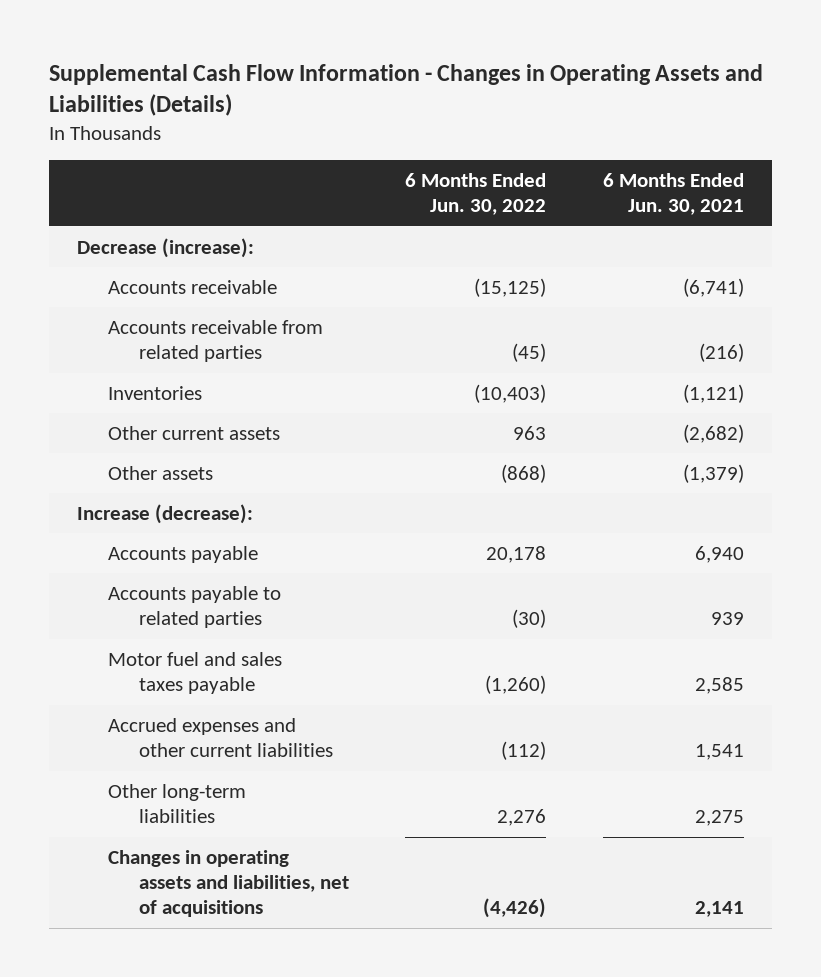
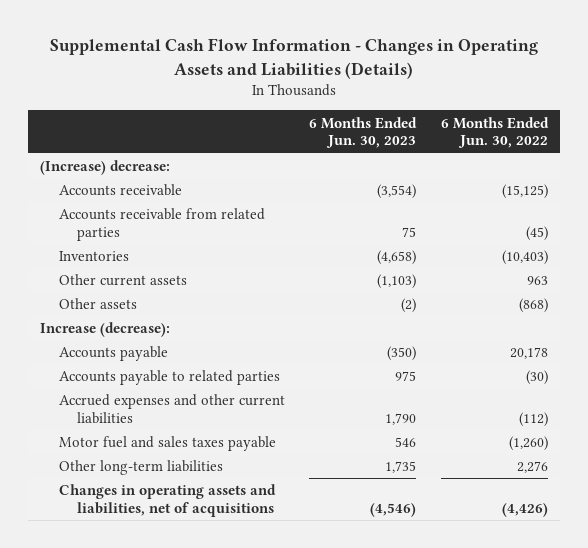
[602,172,744,215] 6 Months Ended Jun. 30, 2021 -> none
none -> [309,116,418,149] 6 Months Ended Jun. 30, 2023
[77,237,255,258] Decrease (increase): -> [40,160,171,176] (Increase) decrease:
[108,651,283,694] Motor fuel and sales taxes payable -> [58,436,276,452] Motor fuel and sales taxes payable

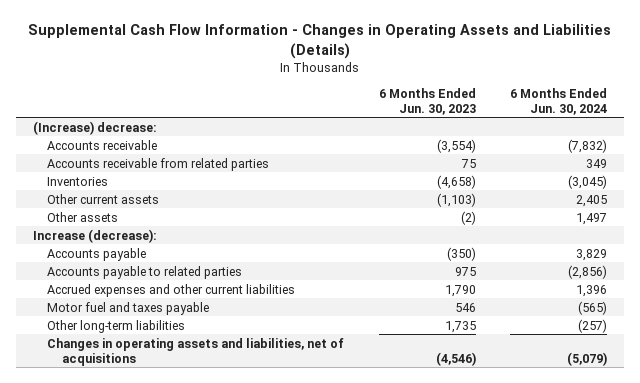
[441,116,550,149] 6 Months Ended Jun. 30, 2022 -> none
none -> [510,87,608,115] 6 Months Ended Jun. 30, 2024
[58,436,276,452] Motor fuel and sales taxes payable -> [47,301,210,315] Motor fuel and taxes payable

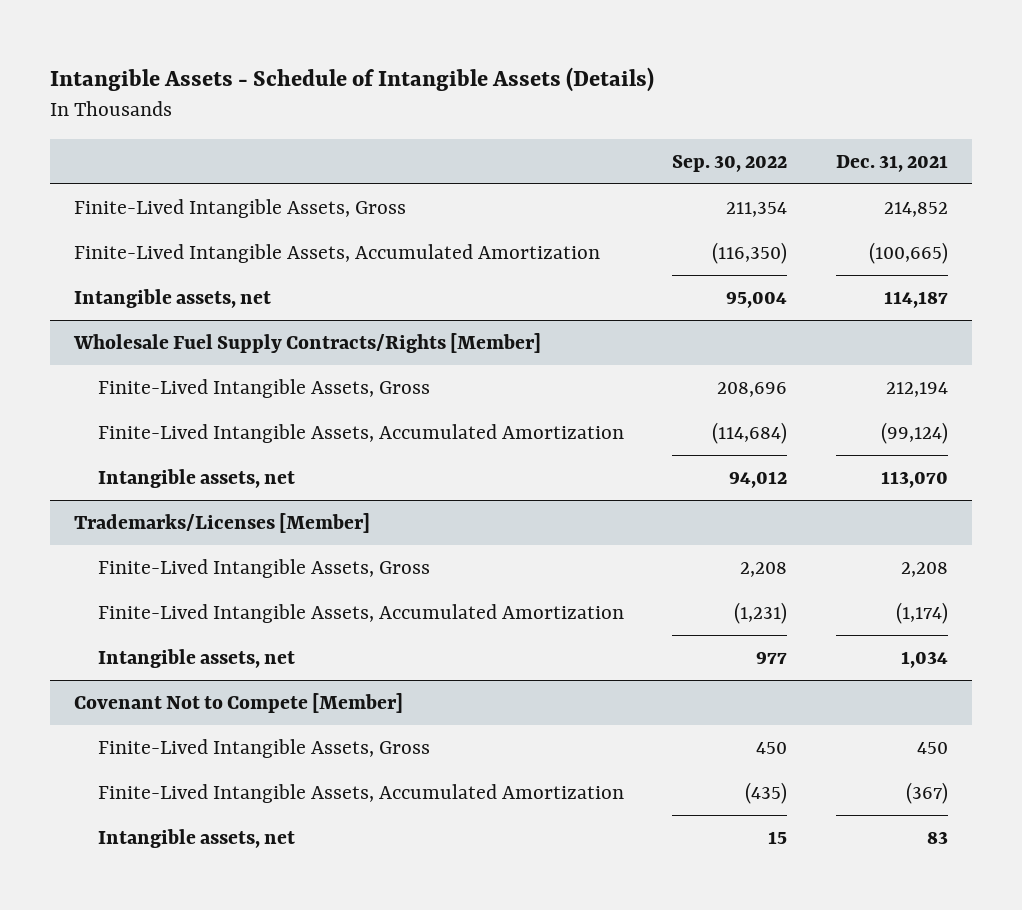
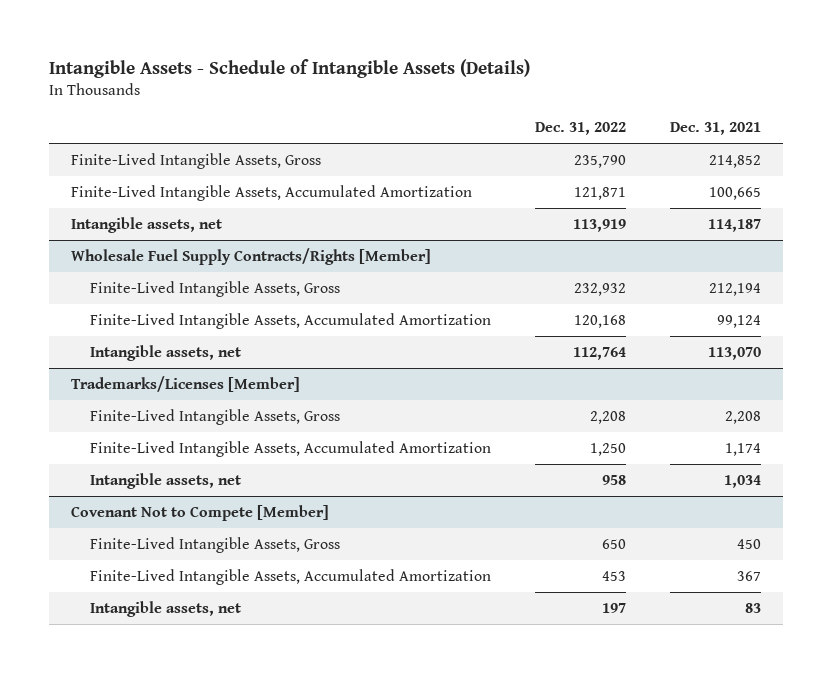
[672,155,788,173] Sep. 30, 2022 -> none
none -> [535,122,627,136] Dec. 31, 2022
[868,241,948,264] (100,665) -> [709,186,762,200] 100,665
[880,421,948,444] (99,124) -> [717,314,762,328] 99,124
[895,601,948,624] (1,174) -> [725,442,762,456] 1,174
[905,781,948,804] (367) -> [737,570,762,581] 367

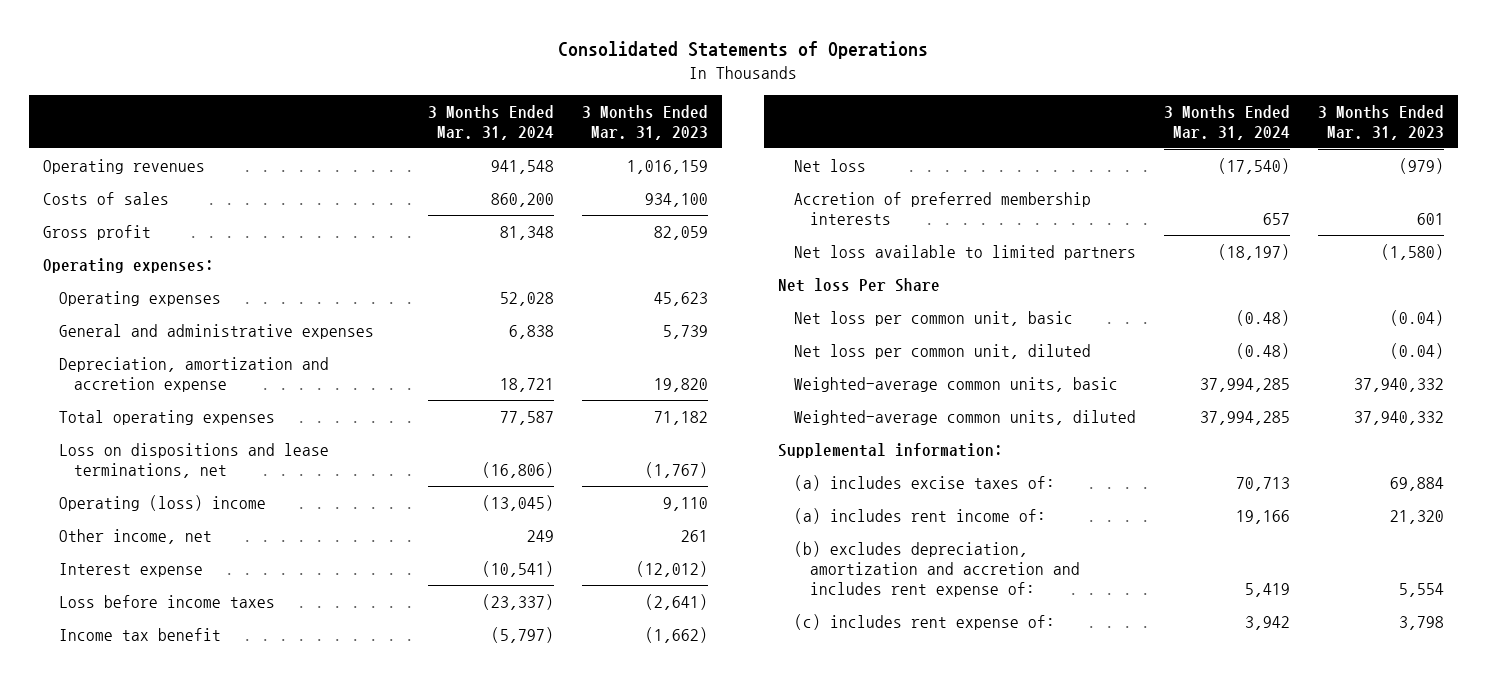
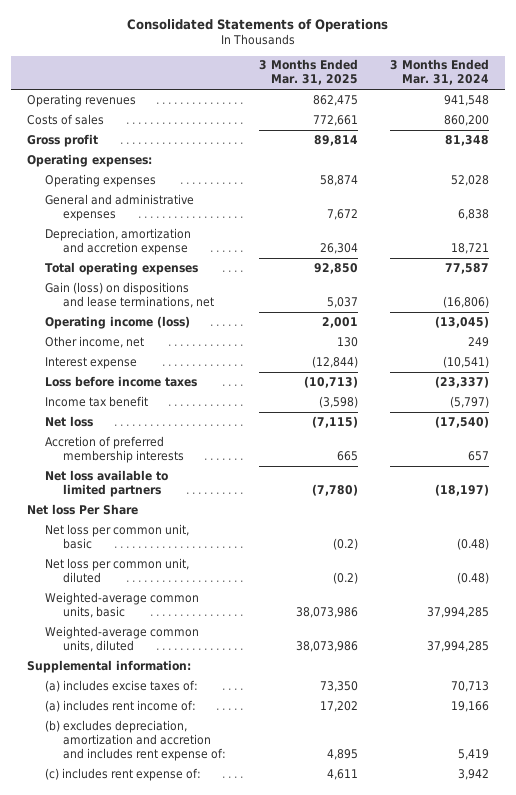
[582,104,709,140] 3 Months Ended Mar. 31, 2023 -> none
none -> [258,59,358,86] 3 Months Ended Mar. 31, 2025
[58,442,329,478] Loss on dispositions and lease terminations, net -> [45,281,215,308] Gain (loss) on dispositions and lease terminations, net
[58,494,266,511] Operating (loss) income -> [45,315,191,329] Operating income (loss)

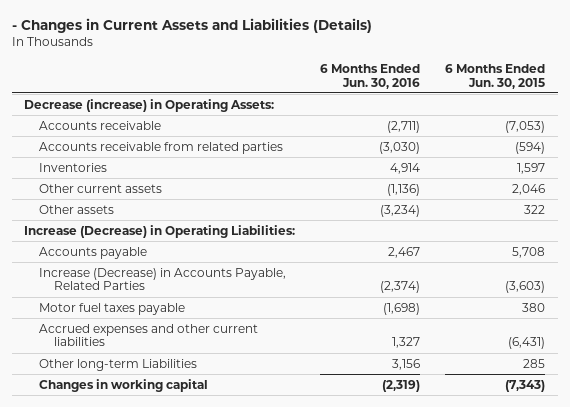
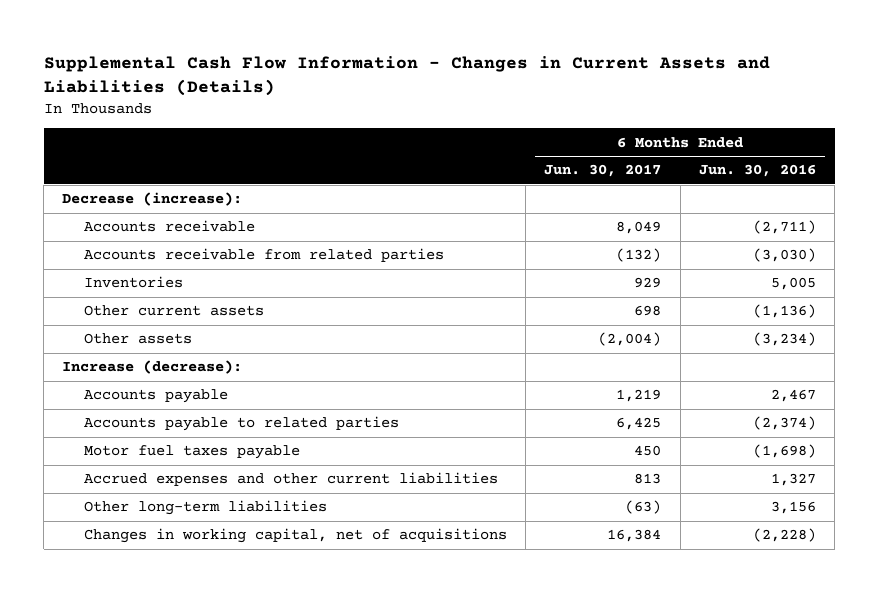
[12,18,373,34] - Changes in Current Assets and Liabilities (Details) -> [43,55,770,96] Supplemental Cash Flow Information - Changes in Current Assets and Liabilities (Details)
[445,63,546,89] 6 Months Ended Jun. 30, 2015 -> none
none -> [544,164,662,178] Jun. 30, 2017
[24,98,275,112] Decrease (increase) in Operating Assets: -> [62,192,243,207] Decrease (increase):
[390,162,421,174] 4,914 -> [771,277,817,291] 5,005
[24,224,296,238] Increase (Decrease) in Operating Liabilities: -> [62,360,243,375] Increase (decrease):
[39,267,287,291] Increase (Decrease) in Accounts Payable, Related Parties -> [83,416,399,432] Accounts payable to related parties
[39,358,198,371] Other long-term Liabilities -> [83,500,327,516] Other long-term liabilities
[39,378,209,392] Changes in working capital -> [83,528,507,544] Changes in working capital, net of acquisitions
[382,379,421,392] (2,319) -> [753,528,817,543] (2,228)

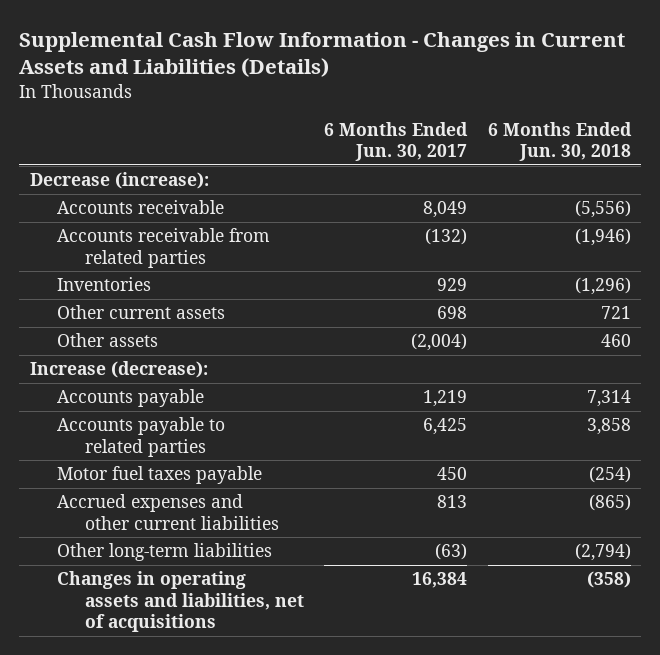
[699,164,817,178] Jun. 30, 2016 -> none
none -> [487,121,632,162] 6 Months Ended Jun. 30, 2018
[83,528,507,544] Changes in working capital, net of acquisitions -> [57,571,304,633] Changes in operating assets and liabilities, net of acquisitions

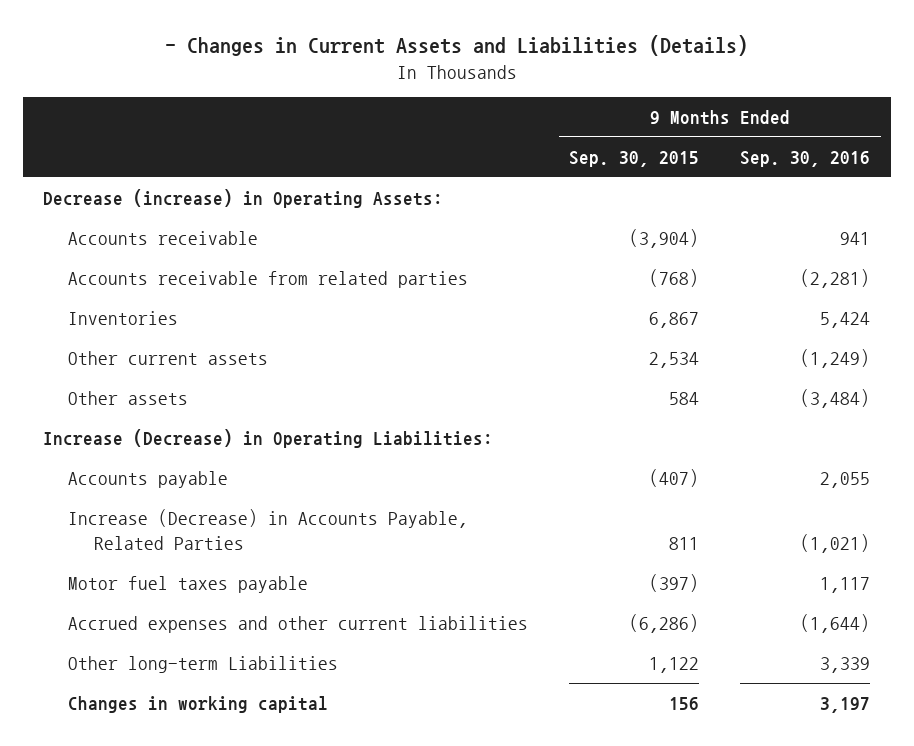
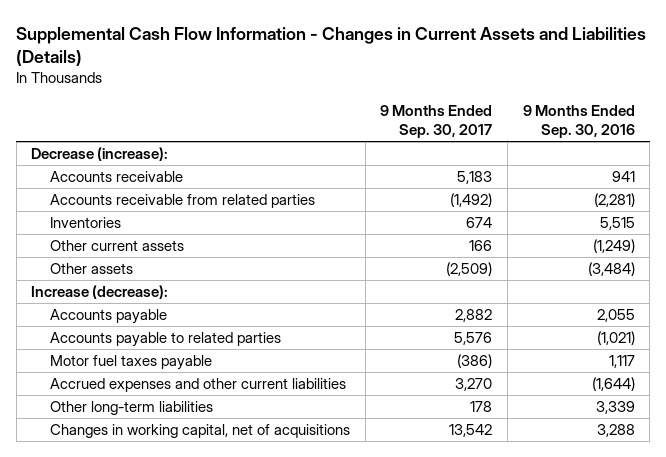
[164,35,748,57] - Changes in Current Assets and Liabilities (Details) -> [16,26,647,66] Supplemental Cash Flow Information - Changes in Current Assets and Liabilities (Details)
[569,150,700,167] Sep. 30, 2015 -> none
none -> [380,104,493,138] 9 Months Ended Sep. 30, 2017
[43,188,444,208] Decrease (increase) in Operating Assets: -> [31,147,169,162] Decrease (increase):
[820,311,871,328] 5,424 -> [599,217,635,231] 5,515
[43,428,494,448] Increase (Decrease) in Operating Liabilities: -> [31,285,169,300] Increase (decrease):
[68,508,469,550] Increase (Decrease) in Accounts Payable, Related Parties -> [50,332,282,348] Accounts payable to related parties
[68,655,339,673] Other long-term Liabilities -> [50,401,214,416] Other long-term liabilities
[68,695,329,713] Changes in working capital -> [50,424,351,439] Changes in working capital, net of acquisitions
[820,696,871,713] 3,197 -> [596,424,635,438] 3,288

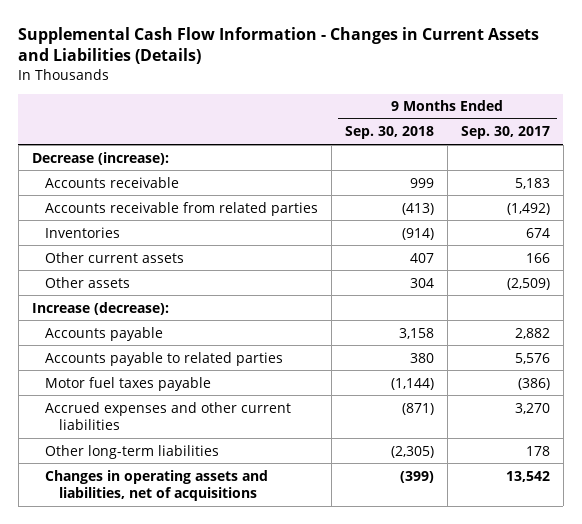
[522,104,635,138] 9 Months Ended Sep. 30, 2016 -> none
none -> [344,126,434,140] Sep. 30, 2018
[50,424,351,439] Changes in working capital, net of acquisitions -> [45,469,269,502] Changes in operating assets and liabilities, net of acquisitions

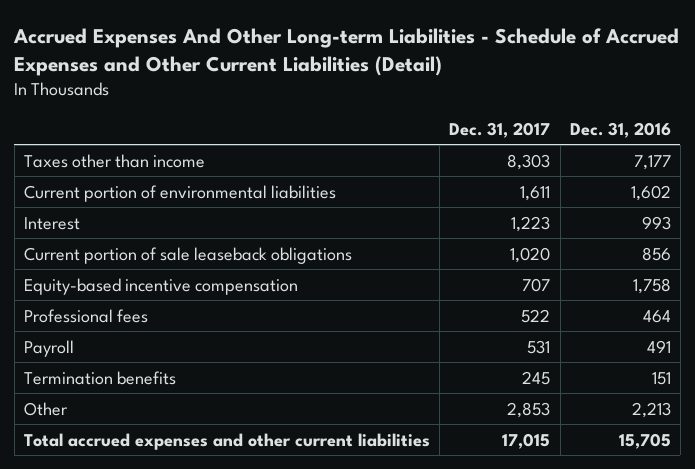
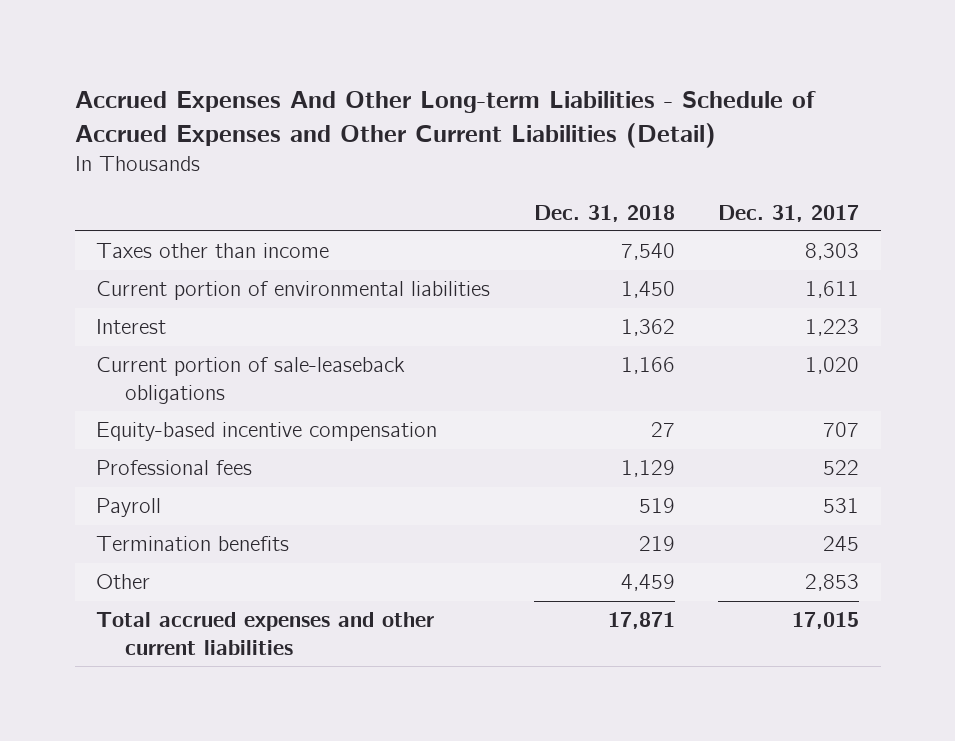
[569,121,671,138] Dec. 31, 2016 -> none
none -> [533,204,675,222] Dec. 31, 2018
[24,246,353,264] Current portion of sale leaseback obligations -> [96,357,406,404] Current portion of sale-leaseback obligations

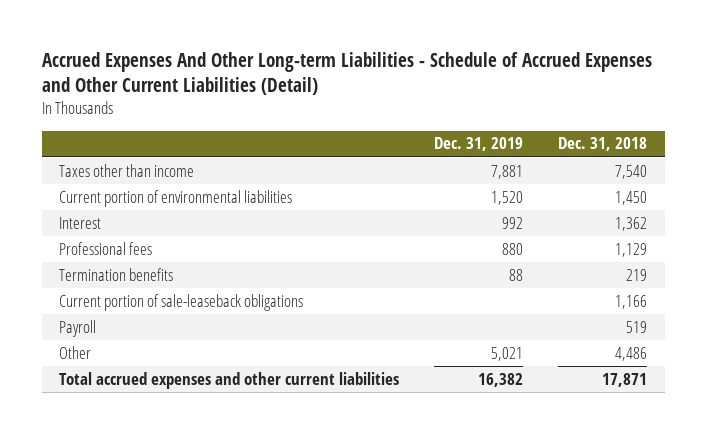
[718,204,860,222] Dec. 31, 2017 -> none
none -> [434,137,524,152] Dec. 31, 2019
[96,422,438,442] Equity-based incentive compensation -> none
[96,357,406,404] Current portion of sale-leaseback obligations -> [59,293,304,311] Current portion of sale-leaseback obligations
[96,498,162,518] Payroll -> [59,319,97,337] Payroll
[620,574,675,592] 4,459 -> [615,346,648,361] 4,486

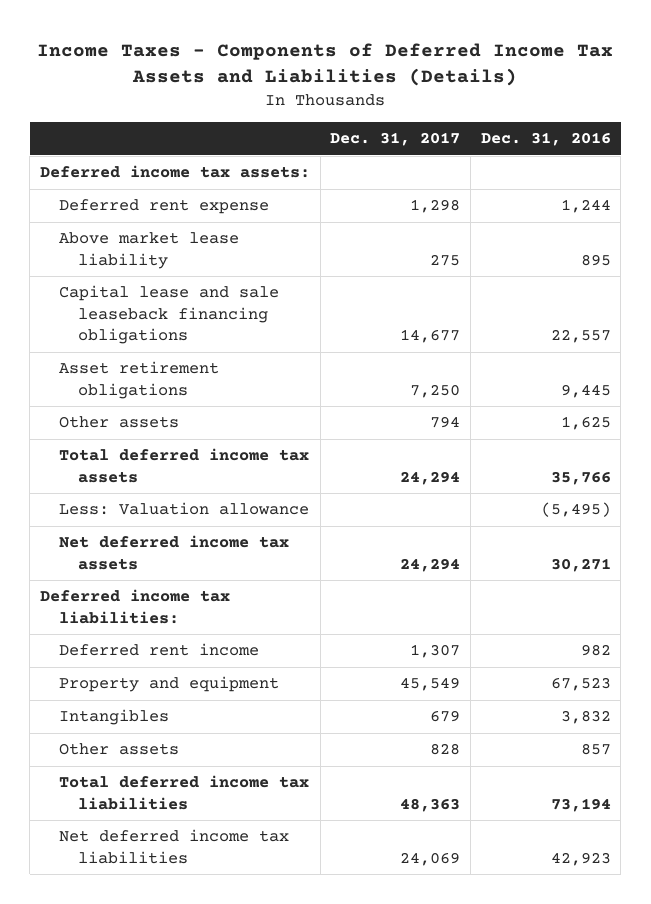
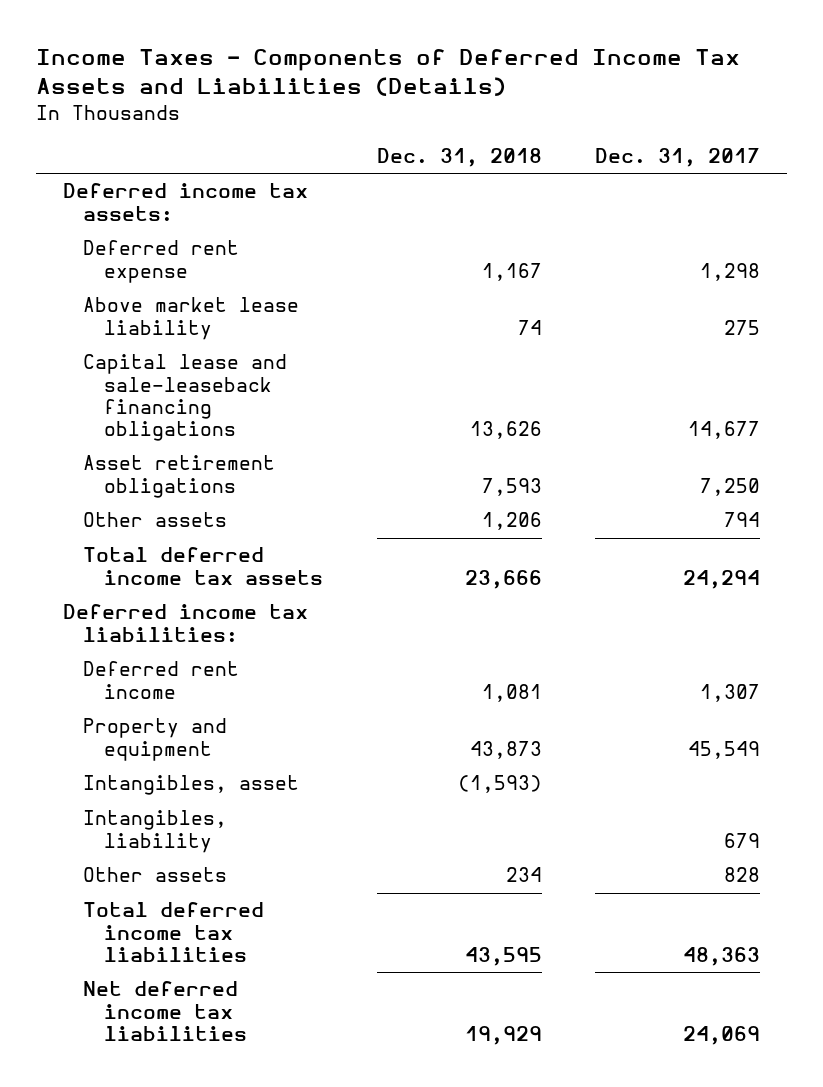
[480,132,611,147] Dec. 31, 2016 -> none
none -> [376,148,542,168] Dec. 31, 2018
[58,285,279,344] Capital lease and sale leaseback financing obligations -> [83,354,288,441] Capital lease and sale-leaseback financing obligations
[58,502,309,516] Less: Valuation allowance -> none
[58,535,289,570] Net deferred income tax assets -> none
none -> [83,775,300,796] Intangibles, asset
[58,709,169,726] Intangibles -> [83,810,228,853] Intangibles, liability

